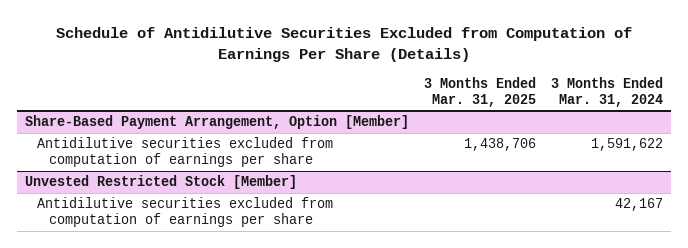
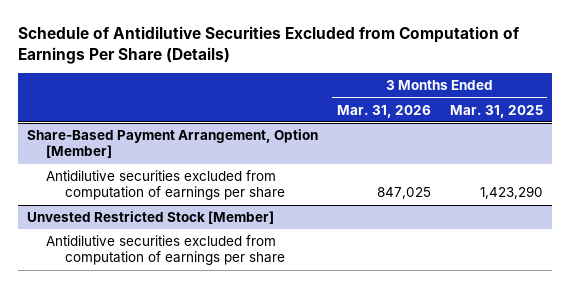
[551,76,664,107] 3 Months Ended Mar. 31, 2024 -> none
none -> [337,104,432,118] Mar. 31, 2026
[463,138,536,152] 1,438,706 -> [479,186,543,200] 1,423,290

